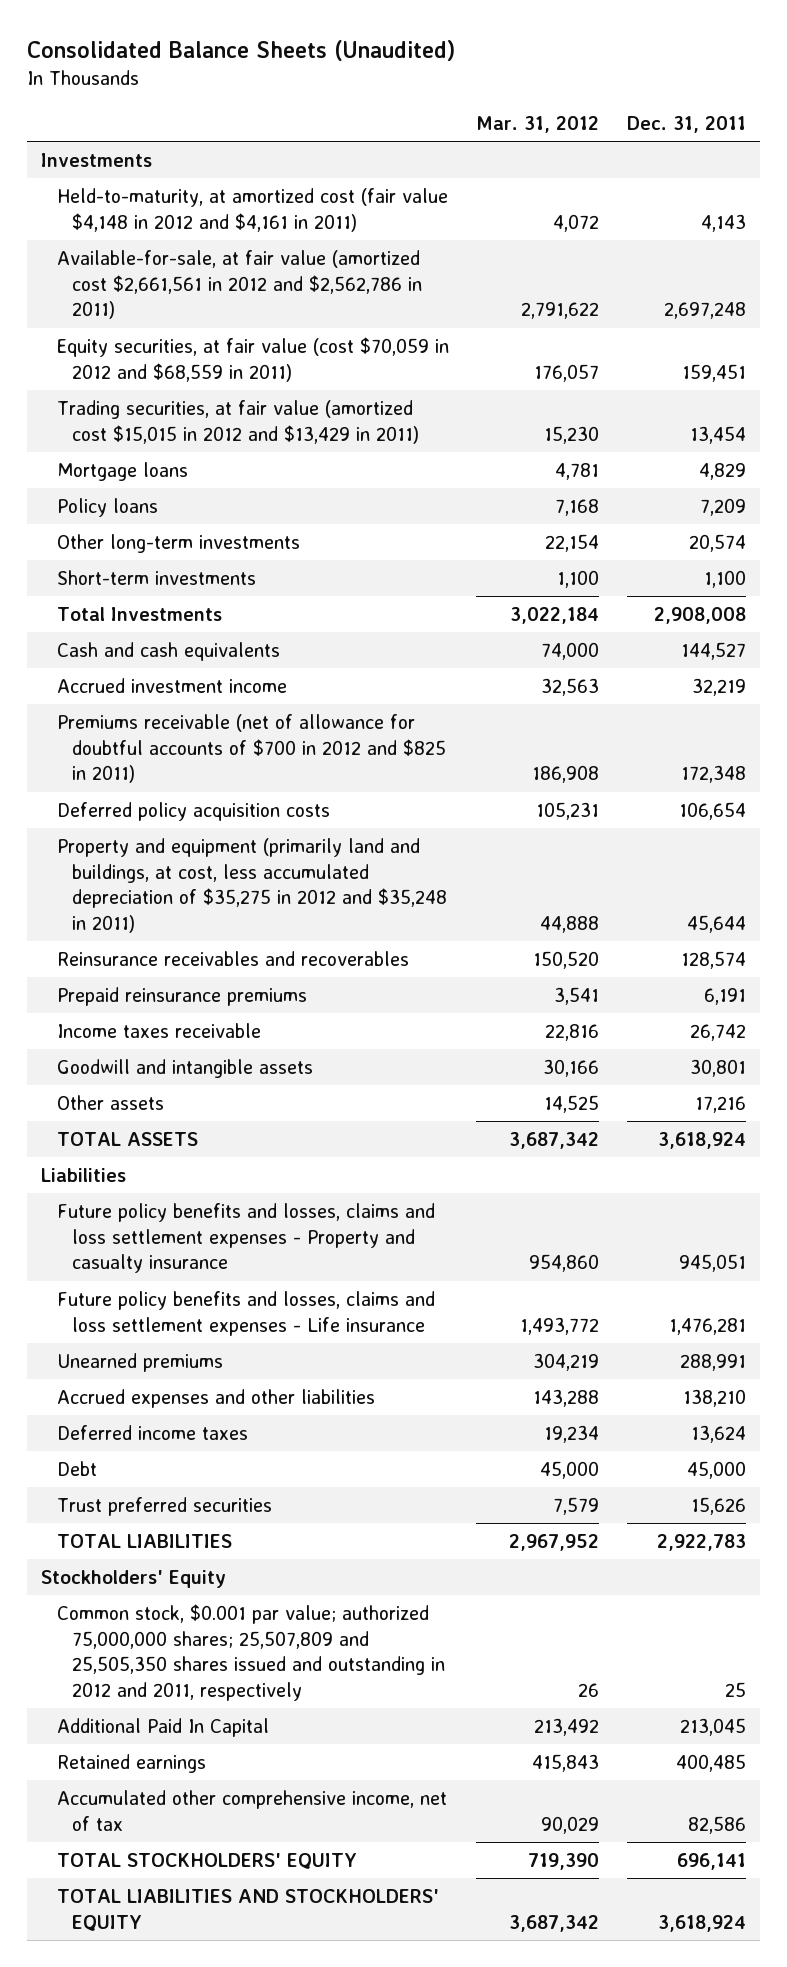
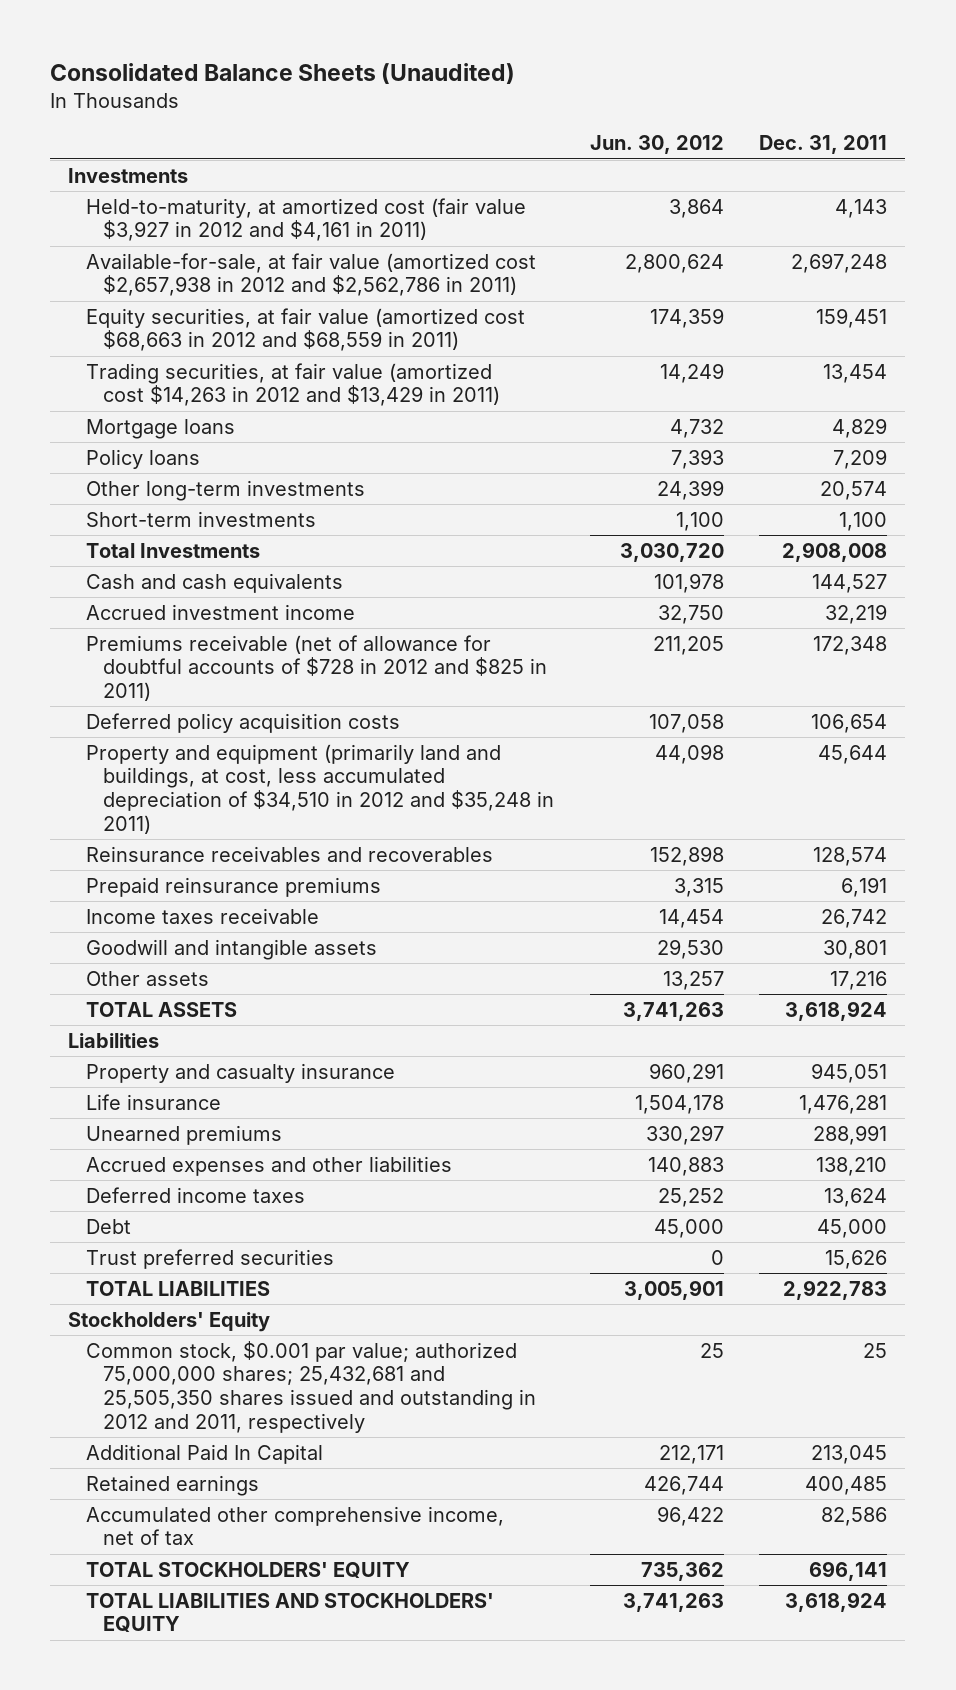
[476,115,600,133] Mar. 31, 2012 -> none
none -> [589,135,724,155] Jun. 30, 2012
[56,187,448,232] Held-to-maturity, at amortized cost (fair value $4,148 in 2012 and $4,161 in 2011) -> [85,197,526,242] Held-to-maturity, at amortized cost (fair value $3,927 in 2012 and $4,161 in 2011)
[56,249,423,320] Available-for-sale, at fair value (amortized cost $2,661,561 in 2012 and $2,562,786 in 2011) -> [85,252,536,297] Available-for-sale, at fair value (amortized cost $2,657,938 in 2012 and $2,562,786 in 2011)
[56,336,449,382] Equity securities, at fair value (cost $70,059 in 2012 and $68,559 in 2011) -> [85,307,525,352] Equity securities, at fair value (amortized cost $68,663 in 2012 and $68,559 in 2011)
[56,399,420,444] Trading securities, at fair value (amortized cost $15,015 in 2012 and $13,429 in 2011) -> [85,362,501,407] Trading securities, at fair value (amortized cost $14,263 in 2012 and $13,429 in 2011)
[56,713,447,784] Premiums receivable (net of allowance for doubtful accounts of $700 in 2012 and $825 in 2011) -> [85,634,548,702] Premiums receivable (net of allowance for doubtful accounts of $728 in 2012 and $825 in 2011)
[56,837,448,933] Property and equipment (primarily land and buildings, at cost, less accumulated depreciation of $35,275 in 2012 and $35,248 in 2011) -> [85,743,555,834] Property and equipment (primarily land and buildings, at cost, less accumulated depreciation of $34,510 in 2012 and $35,248 in 2011)
[56,1202,435,1274] Future policy benefits and losses, claims and loss settlement expenses - Property and casualty insurance -> [85,1062,395,1083] Property and casualty insurance
[56,1290,435,1336] Future policy benefits and losses, claims and loss settlement expenses - Life insurance -> [85,1093,221,1110] Life insurance
[56,1603,446,1701] Common stock, $0.001 par value; authorized 75,000,000 shares; 25,507,809 and 25,505,350 shares issued and outstanding in 2012 and 2011, respectively -> [85,1340,537,1433] Common stock, $0.001 par value; authorized 75,000,000 shares; 25,432,681 and 25,505,350 shares issued and outstanding in 2012 and 2011, respectively

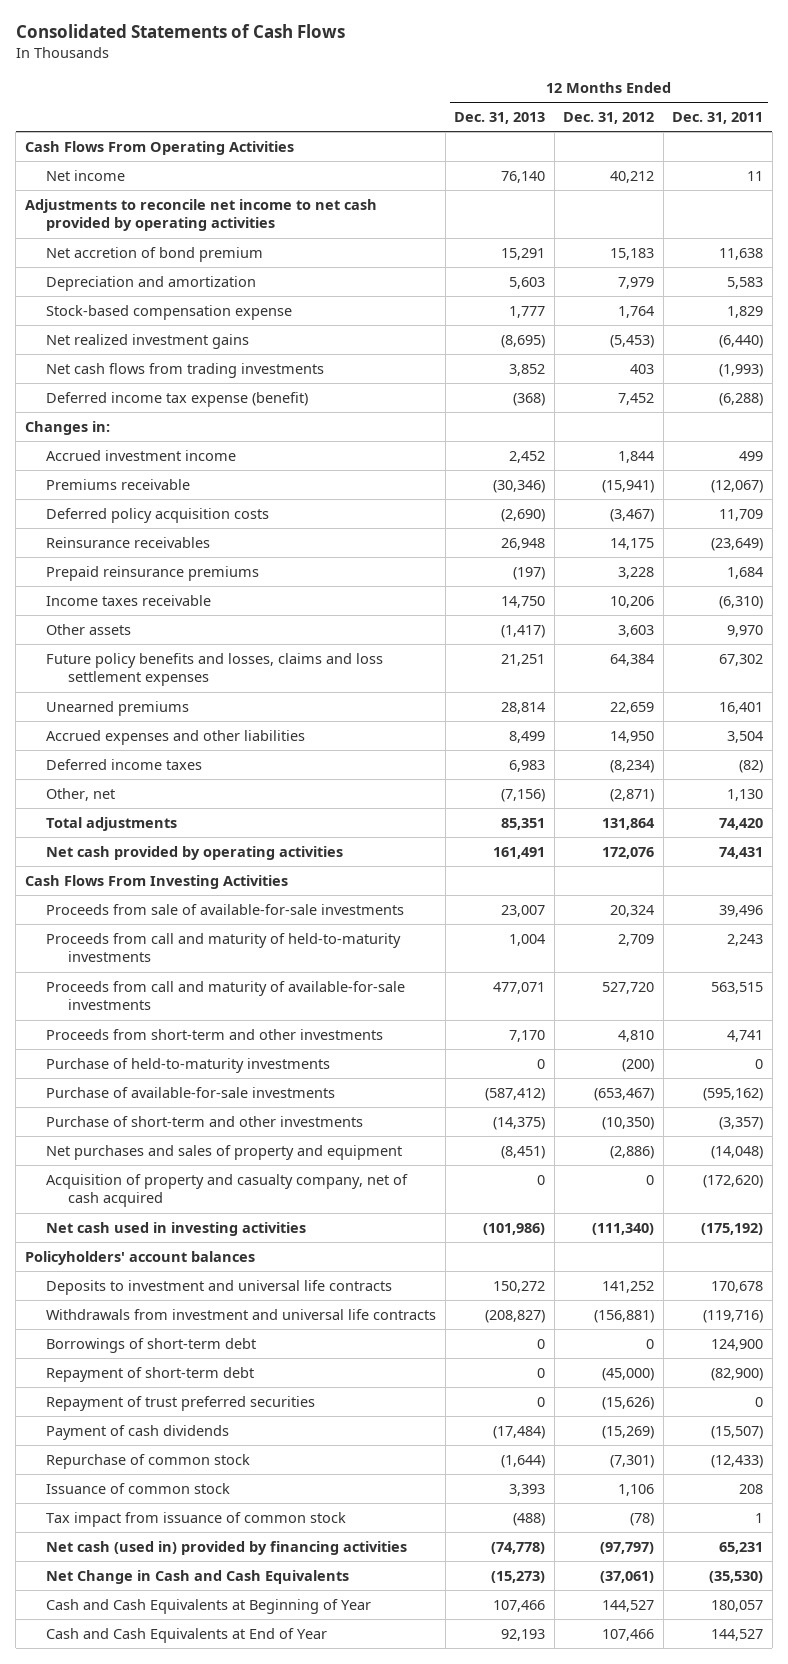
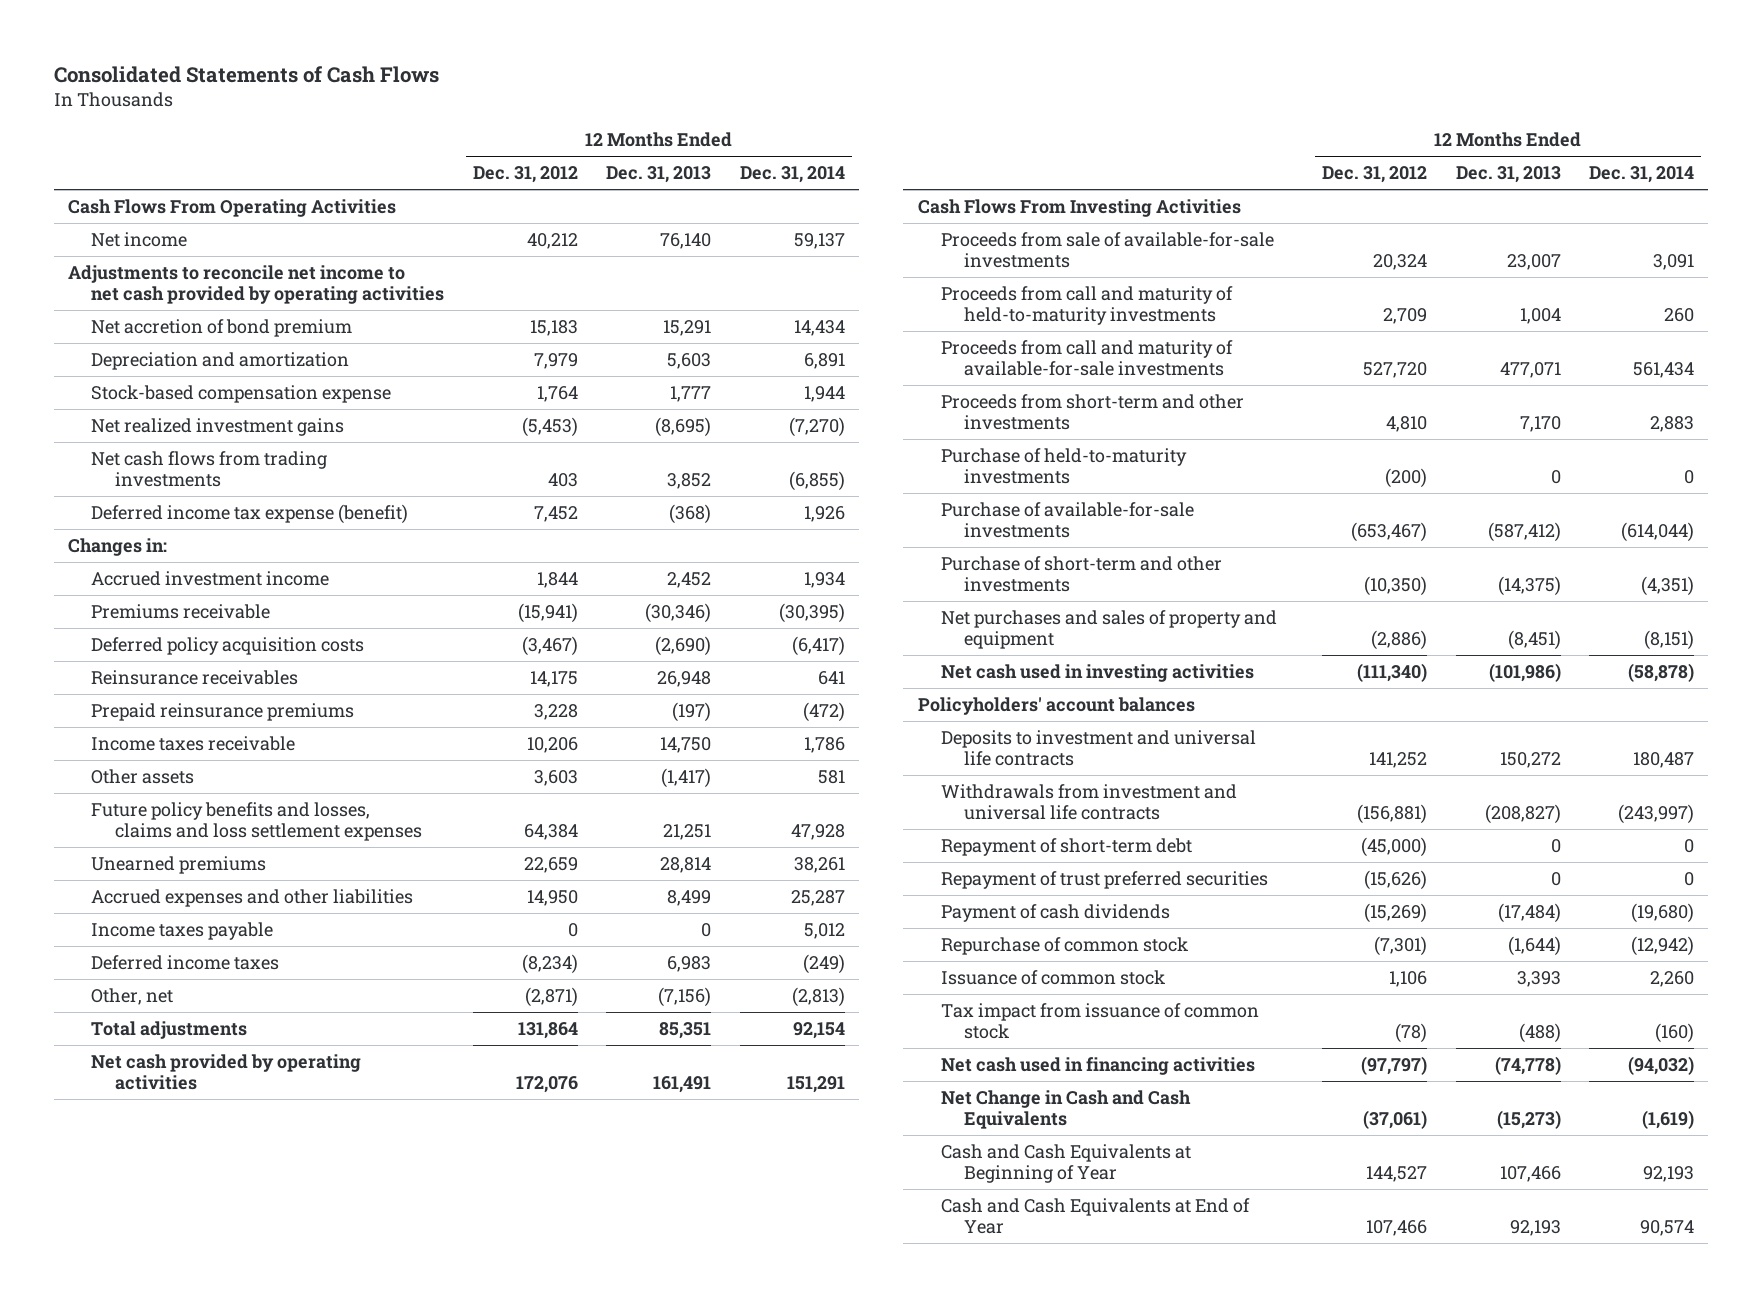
[672,111,764,124] Dec. 31, 2011 -> none
none -> [739,166,845,184] Dec. 31, 2014
none -> [91,921,274,940] Income taxes payable
[46,1173,409,1208] Acquisition of property and casualty company, net of cash acquired -> none
[46,1337,257,1353] Borrowings of short-term debt -> none
[46,1540,408,1555] Net cash (used in) provided by financing activities -> [940,1056,1255,1075] Net cash used in financing activities

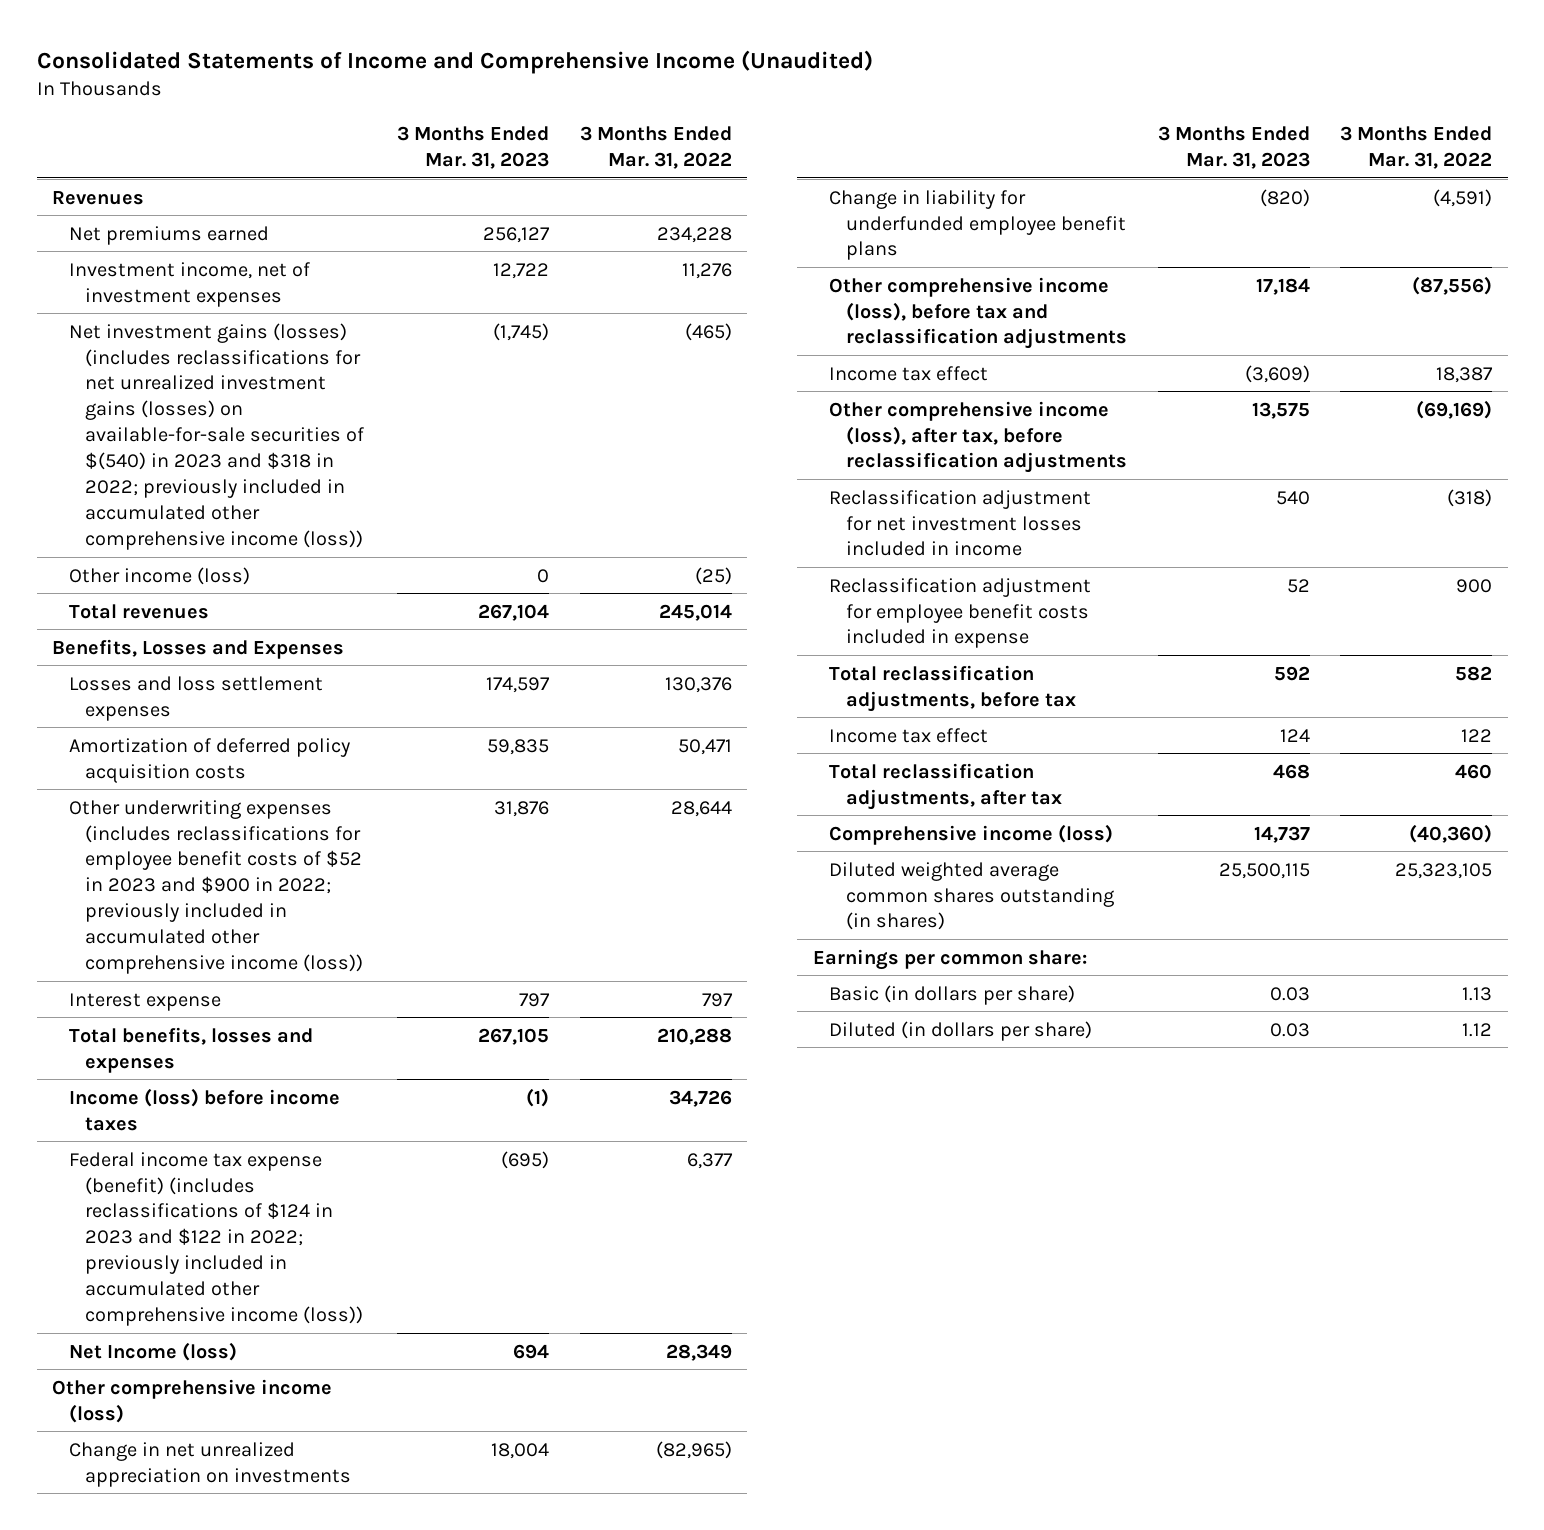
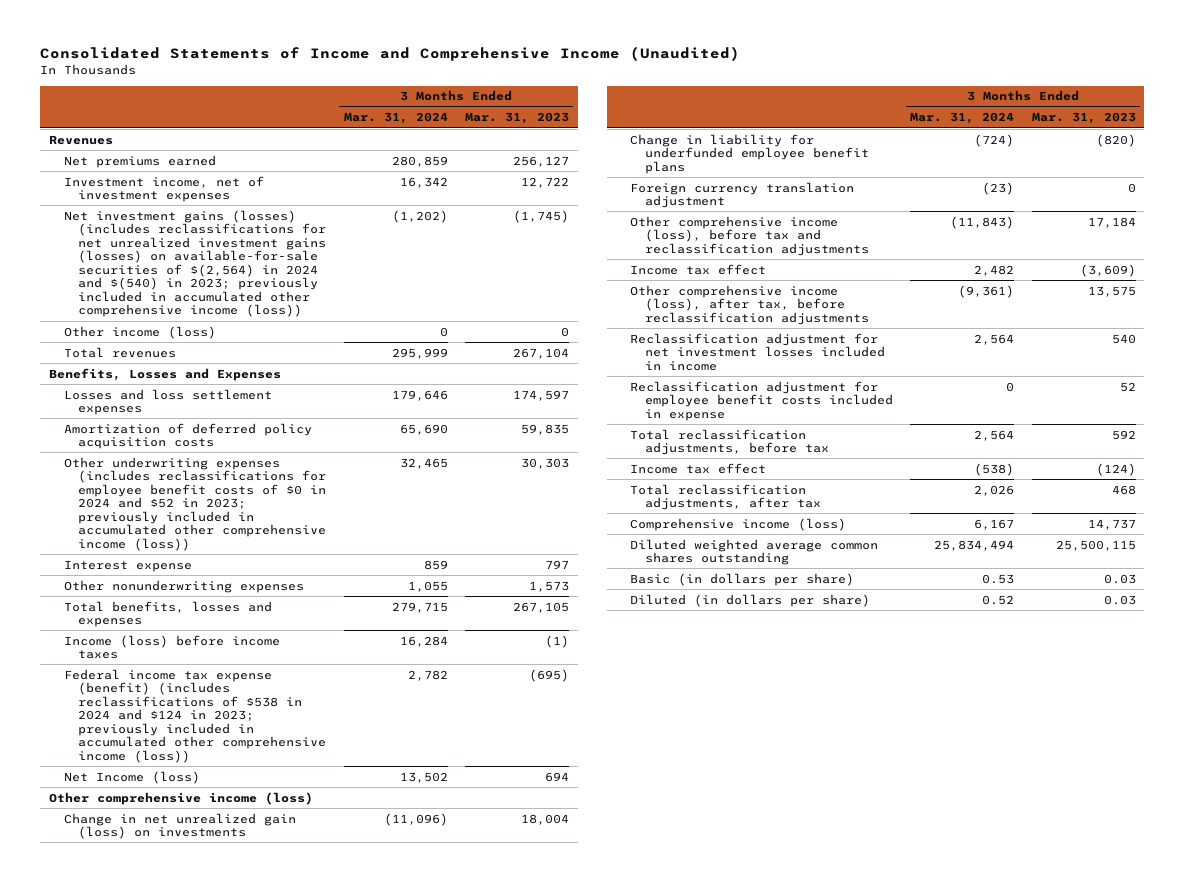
[579,125,732,169] 3 Months Ended Mar. 31, 2022 -> none
none -> [343,112,448,125] Mar. 31, 2024
[68,322,365,551] Net investment gains (losses) (includes reclassifications for net unrealized investment gains (losses) on available-for-sale securities of $(540) in 2023 and $318 in 2022; previously included in accumulated other comprehensive income (loss)) -> [63,209,327,318] Net investment gains (losses) (includes reclassifications for net unrealized investment gains (losses) on available-for-sale securities of $(2,564) in 2024 and $(540) in 2023; previously included in accumulated other comprehensive income (loss))
[68,799,364,975] Other underwriting expenses (includes reclassifications for employee benefit costs of $52 in 2023 and $900 in 2022; previously included in accumulated other comprehensive income (loss)) -> [63,456,327,551] Other underwriting expenses (includes reclassifications for employee benefit costs of $0 in 2024 and $52 in 2023; previously included in accumulated other comprehensive income (loss))
[493,800,549,817] 31,876 -> [520,457,569,469] 30,303
none -> [63,579,304,593] Other nonunderwriting expenses
[68,1151,364,1327] Federal income tax expense (benefit) (includes reclassifications of $124 in 2023 and $122 in 2022; previously included in accumulated other comprehensive income (loss)) -> [63,668,327,763] Federal income tax expense (benefit) (includes reclassifications of $538 in 2024 and $124 in 2023; previously included in accumulated other comprehensive income (loss))
[68,1441,352,1487] Change in net unrealized appreciation on investments -> [63,812,296,840] Change in net unrealized gain (loss) on investments
none -> [630,181,855,209] Foreign currency translation adjustment
[1279,728,1310,742] 124 -> [1095,462,1136,476] (124)
[812,948,1087,970] Earnings per common share: -> none
[829,861,1115,931] Diluted weighted average common shares outstanding (in shares) -> [630,538,879,566] Diluted weighted average common shares outstanding

